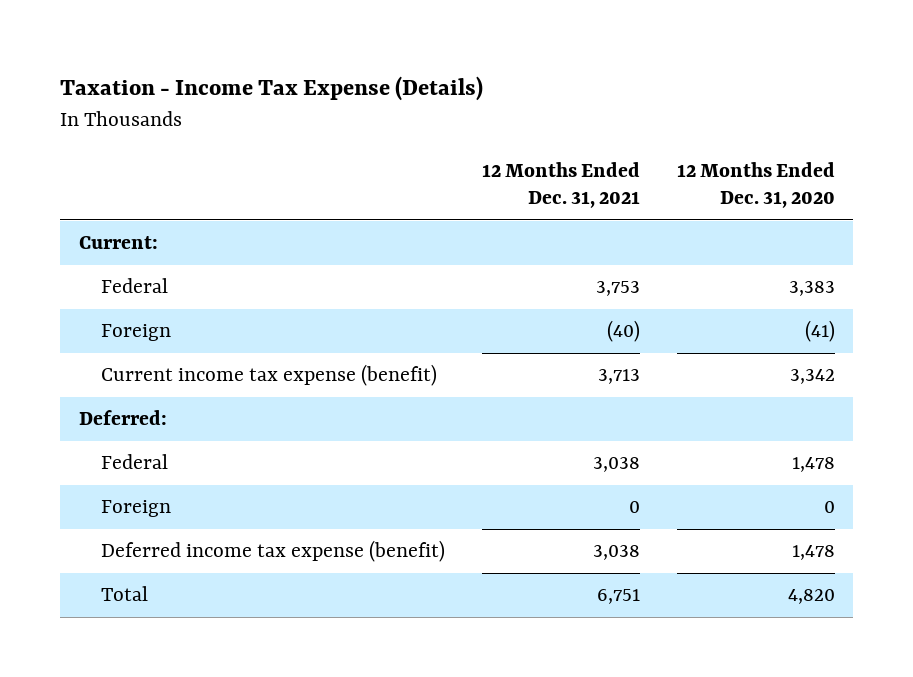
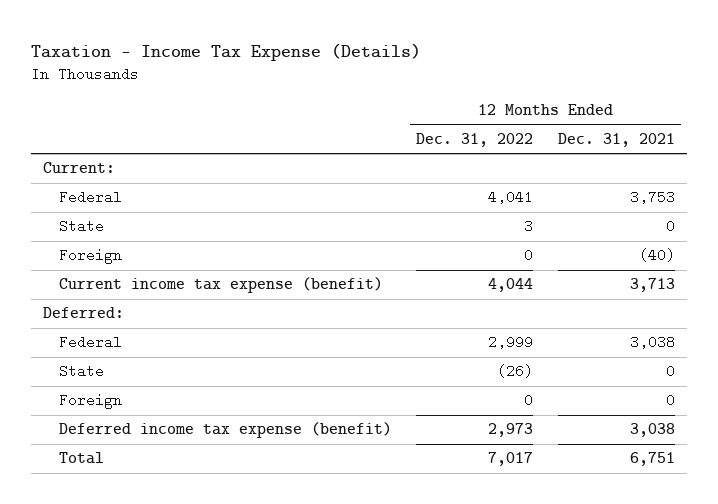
[676,161,835,209] 12 Months Ended Dec. 31, 2020 -> none
none -> [416,132,534,147] Dec. 31, 2022
none -> [59,219,105,234] State
none -> [59,364,105,379] State

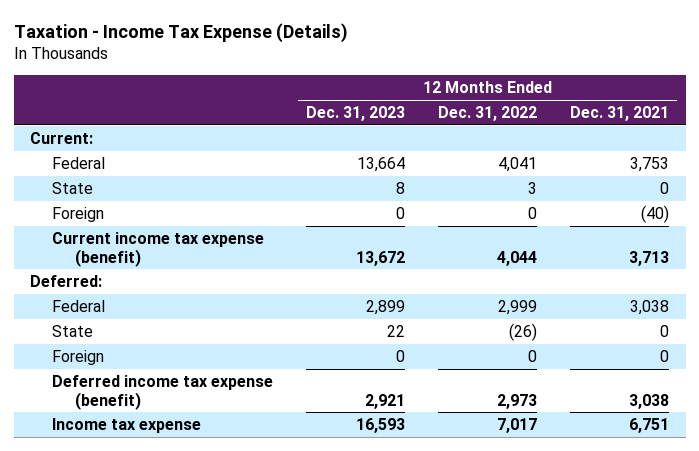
none -> [306,106,406,122] Dec. 31, 2023
[59,452,105,465] Total -> [52,418,202,434] Income tax expense

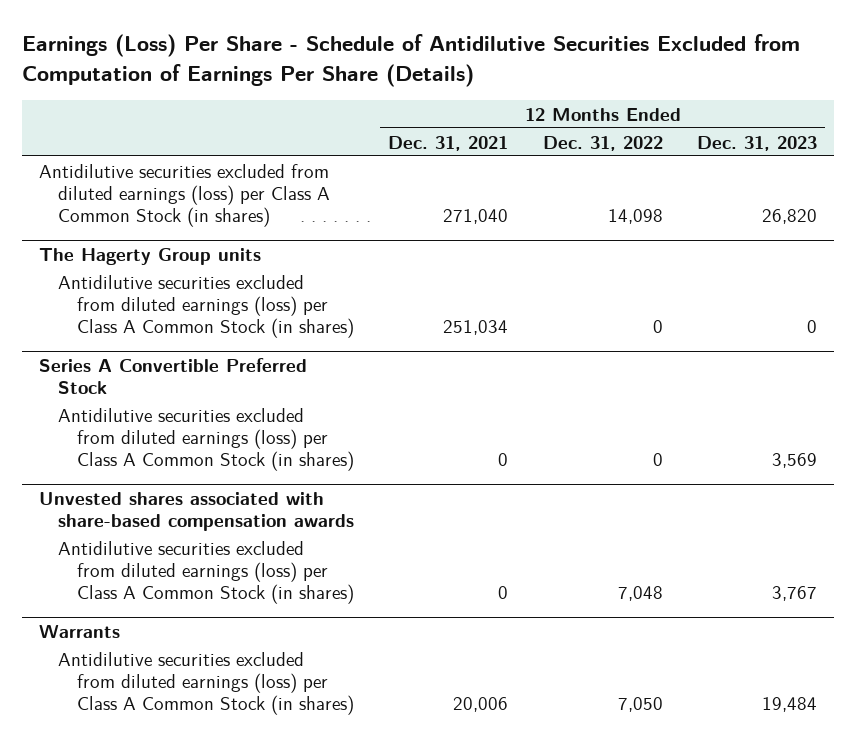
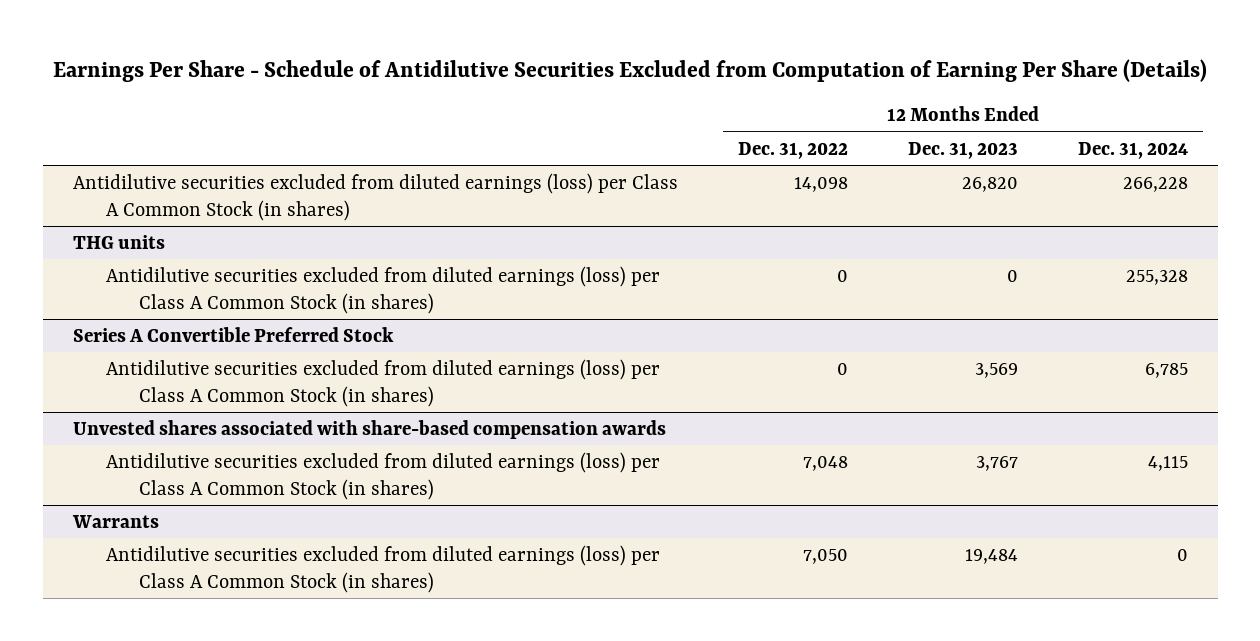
[21,34,800,88] Earnings (Loss) Per Share - Schedule of Antidilutive Securities Excluded from Computation of Earnings Per Share (Details) -> [53,58,1208,82] Earnings Per Share - Schedule of Antidilutive Securities Excluded from Computation of Earning Per Share (Details)
[388,135,509,151] Dec. 31, 2021 -> none
none -> [1077,141,1188,159] Dec. 31, 2024
[38,247,261,265] The Hagerty Group units -> [72,234,165,249] THG units

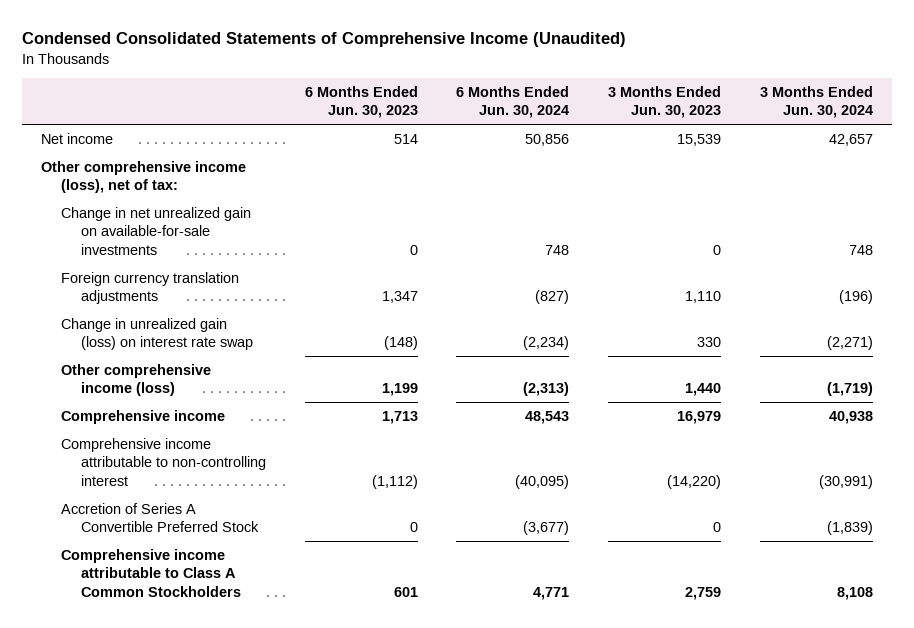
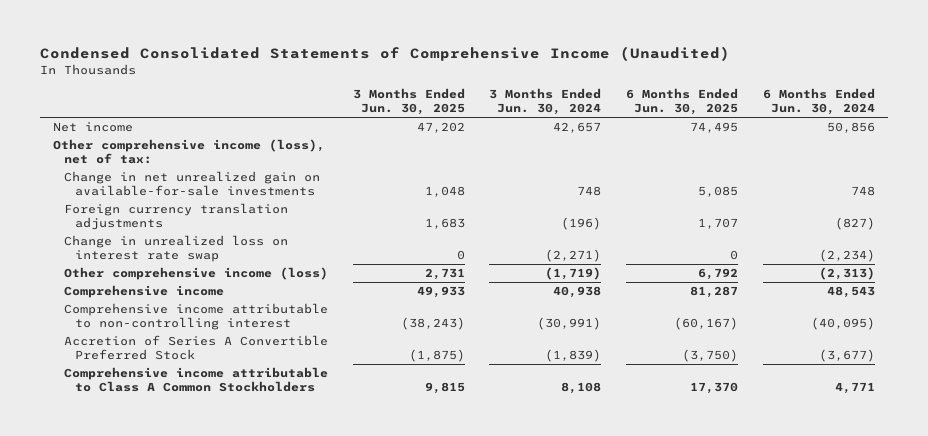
[304,85,418,119] 6 Months Ended Jun. 30, 2023 -> none
[607,85,721,119] 3 Months Ended Jun. 30, 2023 -> none
none -> [352,88,465,116] 3 Months Ended Jun. 30, 2025
none -> [626,88,739,116] 6 Months Ended Jun. 30, 2025
[61,317,254,351] Change in unrealized gain (loss) on interest rate swap -> [63,235,288,263] Change in unrealized loss on interest rate swap

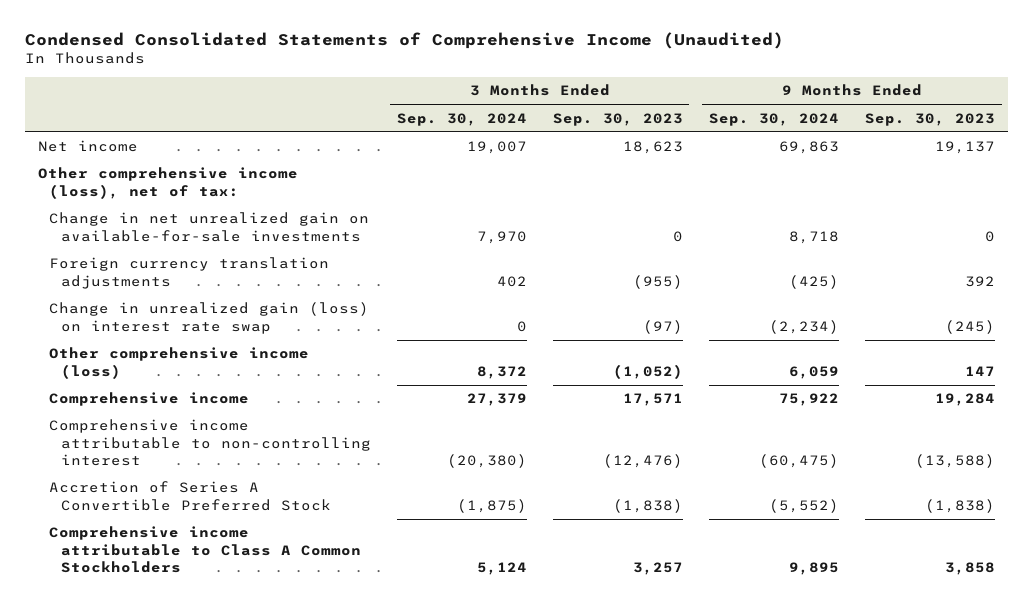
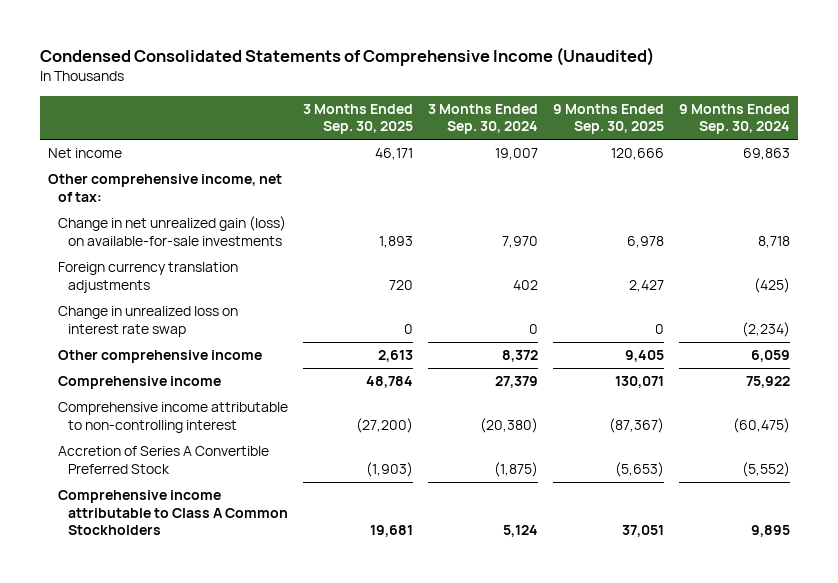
[552,112,683,126] Sep. 30, 2023 -> none
[865,112,996,126] Sep. 30, 2023 -> none
none -> [303,103,414,135] 3 Months Ended Sep. 30, 2025
none -> [553,103,665,135] 9 Months Ended Sep. 30, 2025
[37,167,298,199] Other comprehensive income (loss), net of tax: -> [47,174,282,202] Other comprehensive income, net of tax:
[49,212,370,242] Change in net unrealized gain on available-for-sale investments -> [57,216,286,246] Change in net unrealized gain (loss) on available-for-sale investments
[49,302,370,334] Change in unrealized gain (loss) on interest rate swap -> [57,306,238,337] Change in unrealized loss on interest rate swap
[49,347,310,379] Other comprehensive income (loss) -> [57,350,262,364] Other comprehensive income

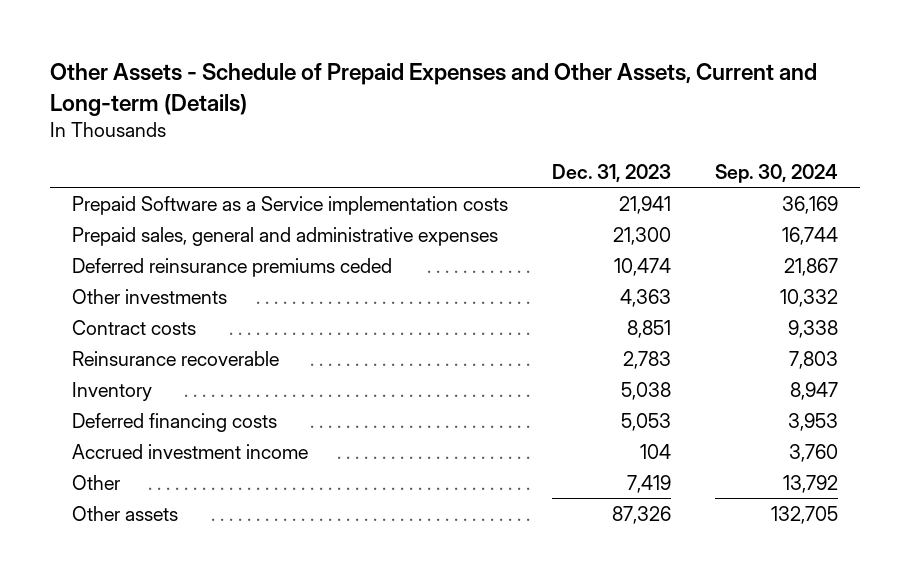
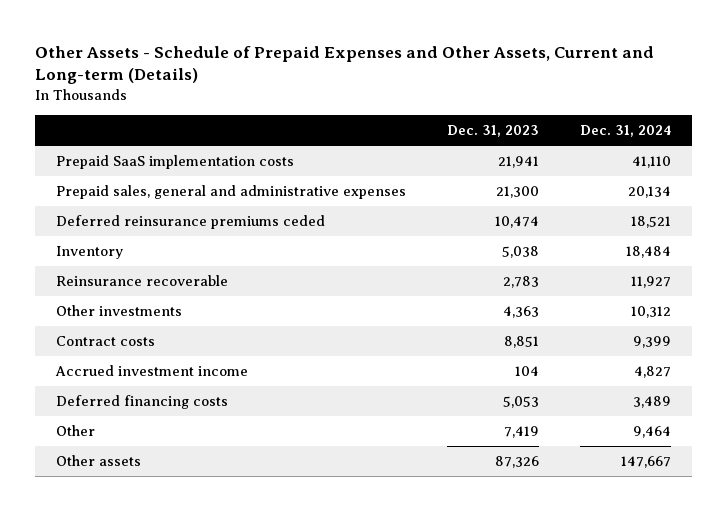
[714,164,838,184] Sep. 30, 2024 -> none
none -> [580,125,672,138] Dec. 31, 2024
[71,195,508,215] Prepaid Software as a Service implementation costs -> [55,155,294,170] Prepaid SaaS implementation costs
[71,381,152,401] Inventory -> [55,246,123,260] Inventory
[71,350,279,366] Reinsurance recoverable -> [55,275,228,287] Reinsurance recoverable
[71,412,277,432] Deferred financing costs -> [55,395,228,410] Deferred financing costs

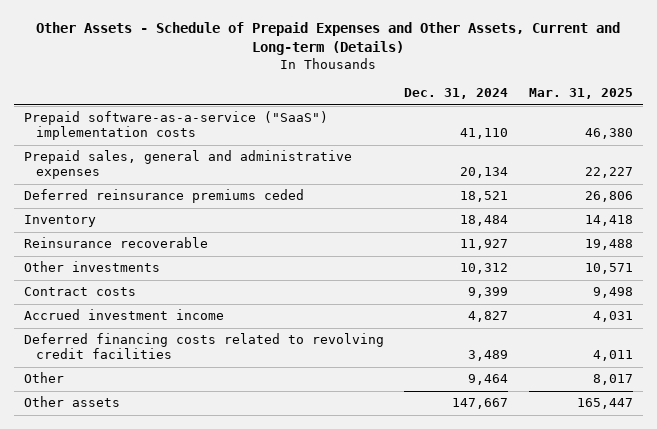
[446,125,539,138] Dec. 31, 2023 -> none
none -> [528,88,633,100] Mar. 31, 2025
[55,155,294,170] Prepaid SaaS implementation costs -> [24,111,329,141] Prepaid software-as-a-service ("SaaS") implementation costs
[55,395,228,410] Deferred financing costs -> [24,333,385,360] Deferred financing costs related to revolving credit facilities

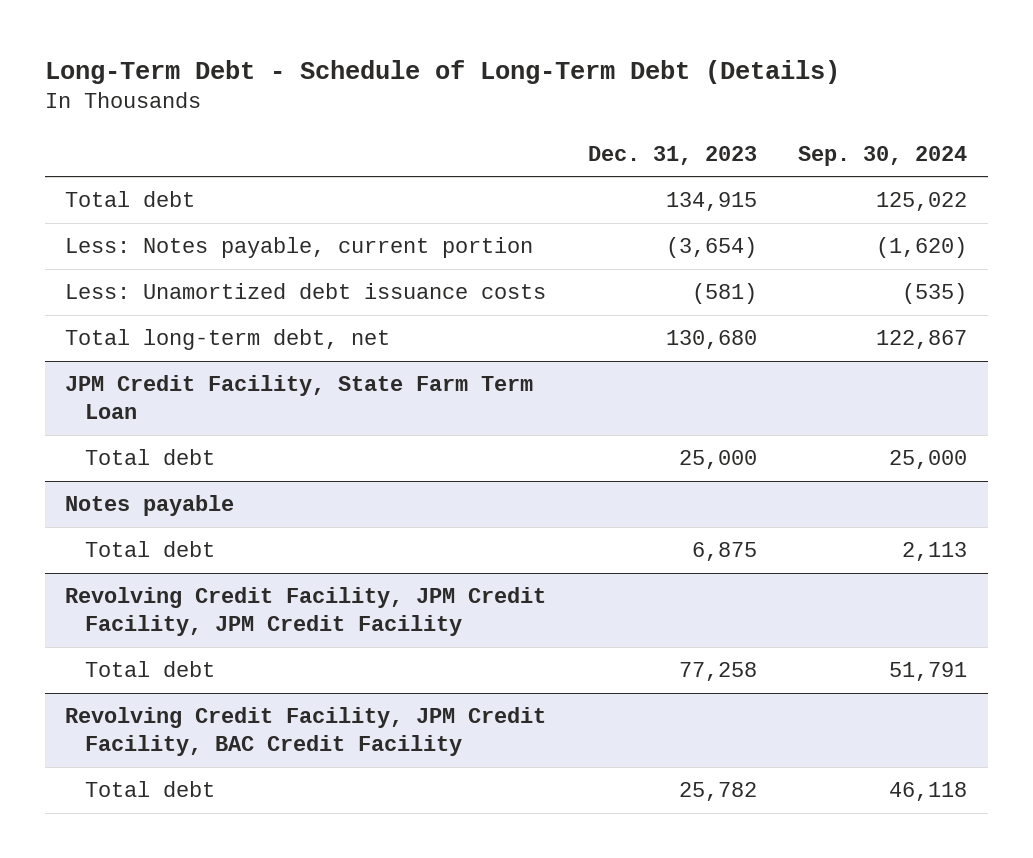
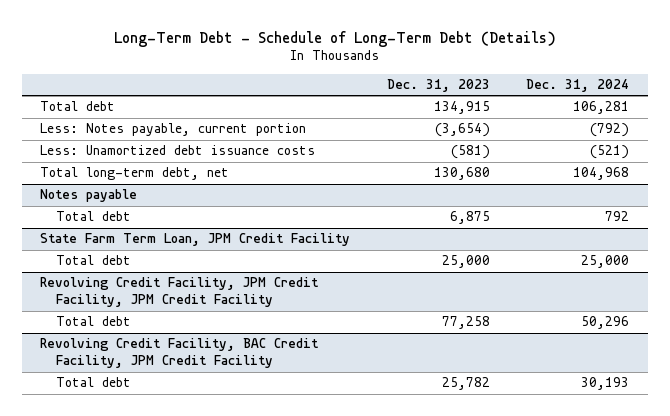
[798,145,968,166] Sep. 30, 2024 -> none
none -> [526,79,630,93] Dec. 31, 2024
[65,375,534,420] JPM Credit Facility, State Farm Term Loan -> none
[85,449,216,466] Total debt -> none
none -> [40,233,351,247] State Farm Term Loan, JPM Credit Facility
none -> [55,255,131,266] Total debt
[65,707,547,757] Revolving Credit Facility, JPM Credit Facility, BAC Credit Facility -> [40,338,320,369] Revolving Credit Facility, BAC Credit Facility, JPM Credit Facility

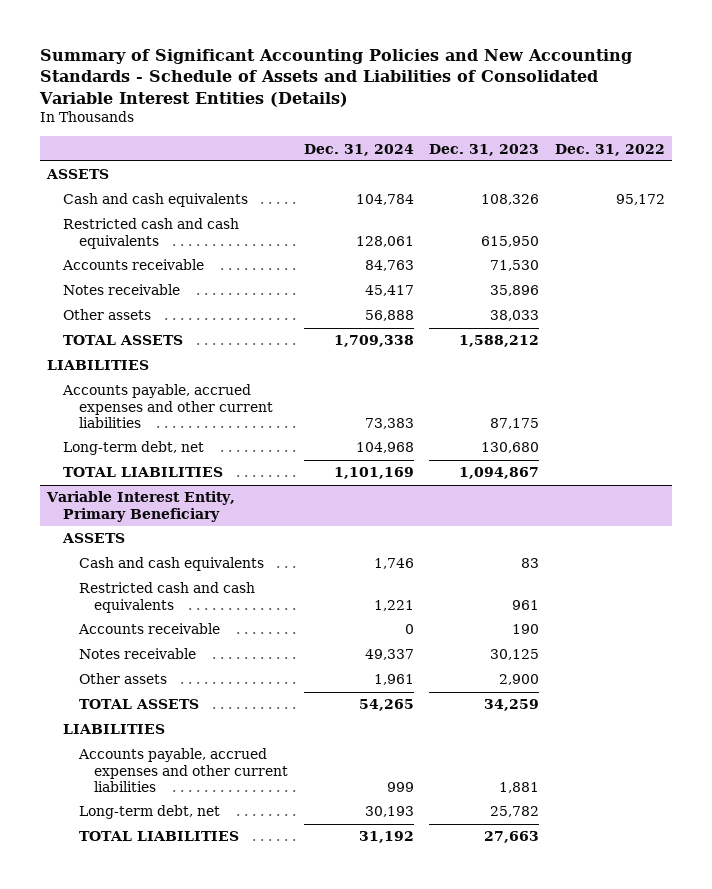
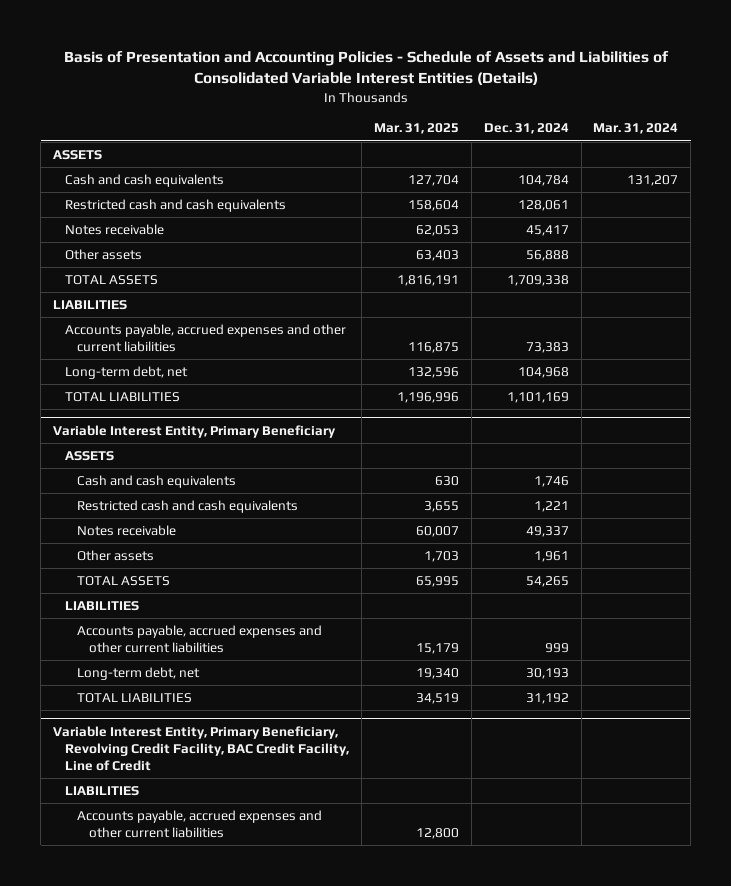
[38,48,632,107] Summary of Significant Accounting Policies and New Accounting Standards - Schedule of Assets and Liabilities of Consolidated Variable Interest Entities (Details) -> [63,50,669,86] Basis of Presentation and Accounting Policies - Schedule of Assets and Liabilities of Consolidated Variable Interest Entities (Details)
[429,143,540,156] Dec. 31, 2023 -> none
[554,143,665,156] Dec. 31, 2022 -> none
none -> [373,123,459,135] Mar. 31, 2025
none -> [593,123,679,135] Mar. 31, 2024
[61,259,204,271] Accounts receivable -> none
[77,623,220,635] Accounts receivable -> none
none -> [53,725,349,771] Variable Interest Entity, Primary Beneficiary, Revolving Credit Facility, BAC Credit Facility, Line of Credit
none -> [64,786,139,797] LIABILITIES
none -> [76,810,322,839] Accounts payable, accrued expenses and other current liabilities

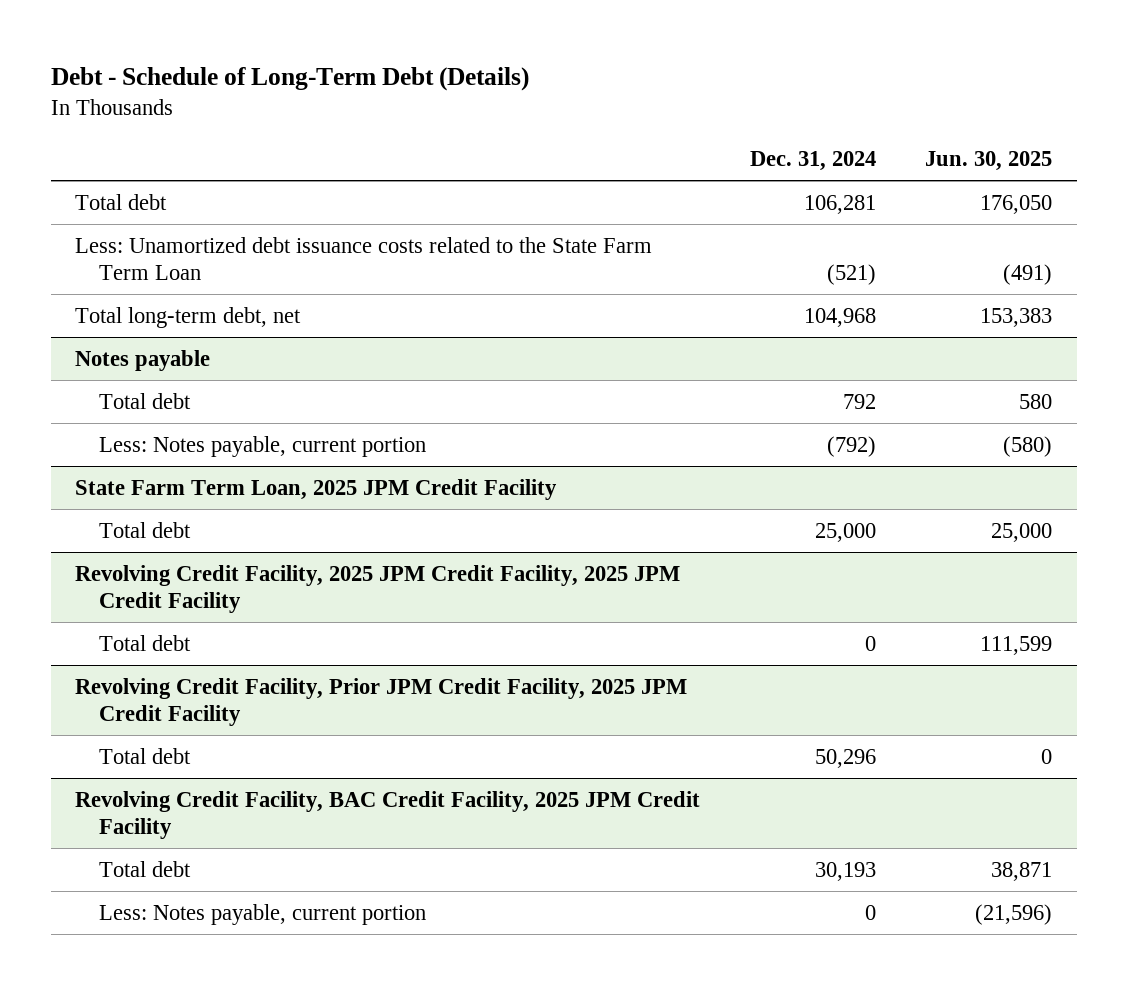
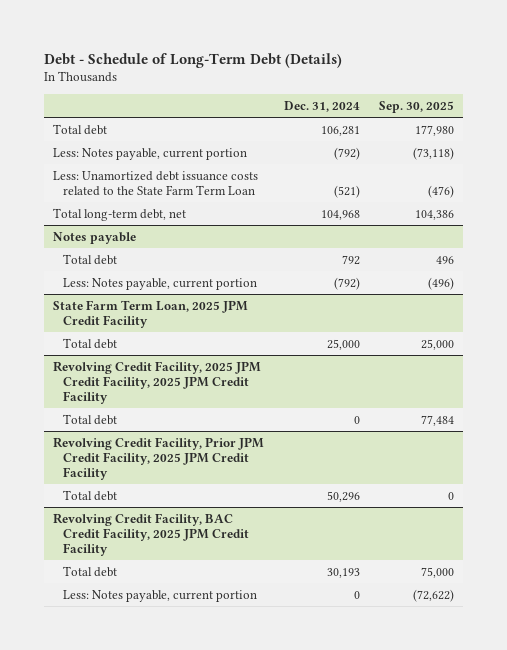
[925,151,1053,172] Jun. 30, 2025 -> none
none -> [378,100,454,113] Sep. 30, 2025
none -> [53,147,248,160] Less: Notes payable, current portion

